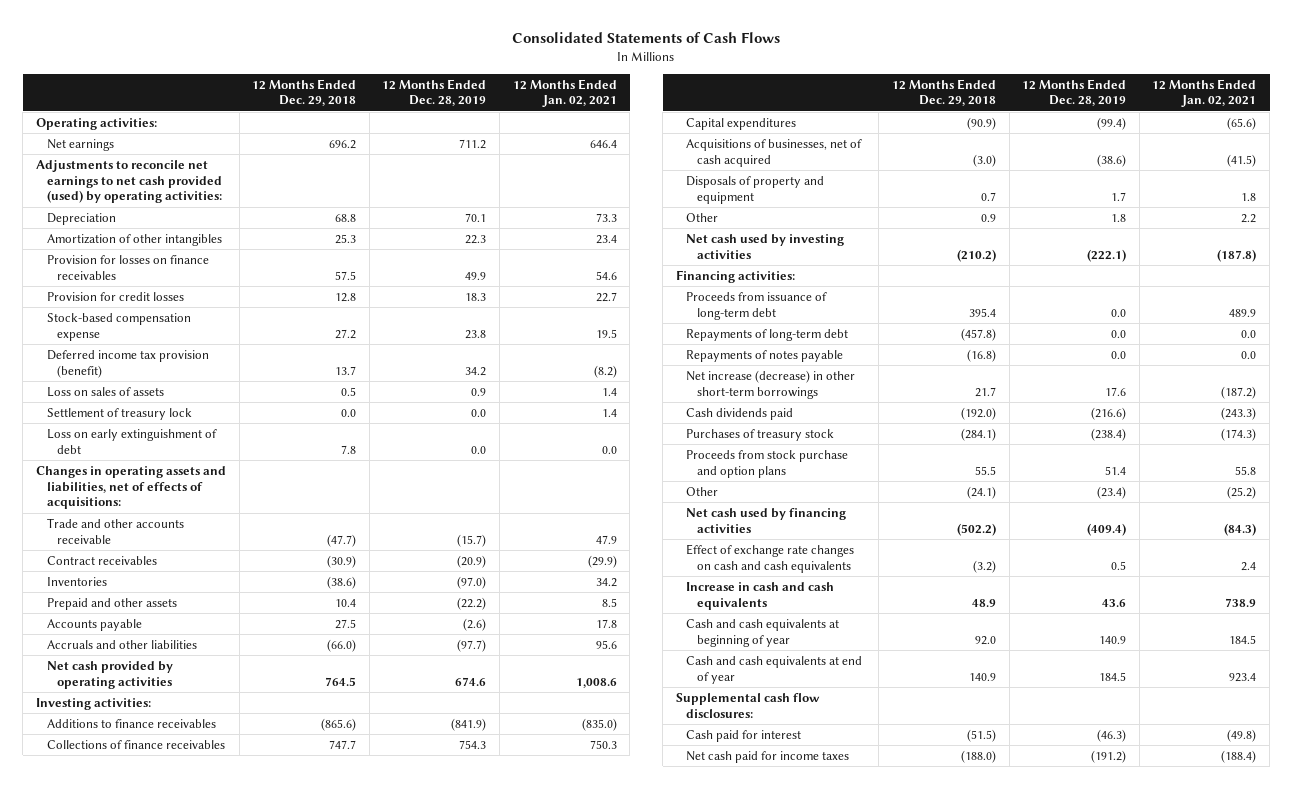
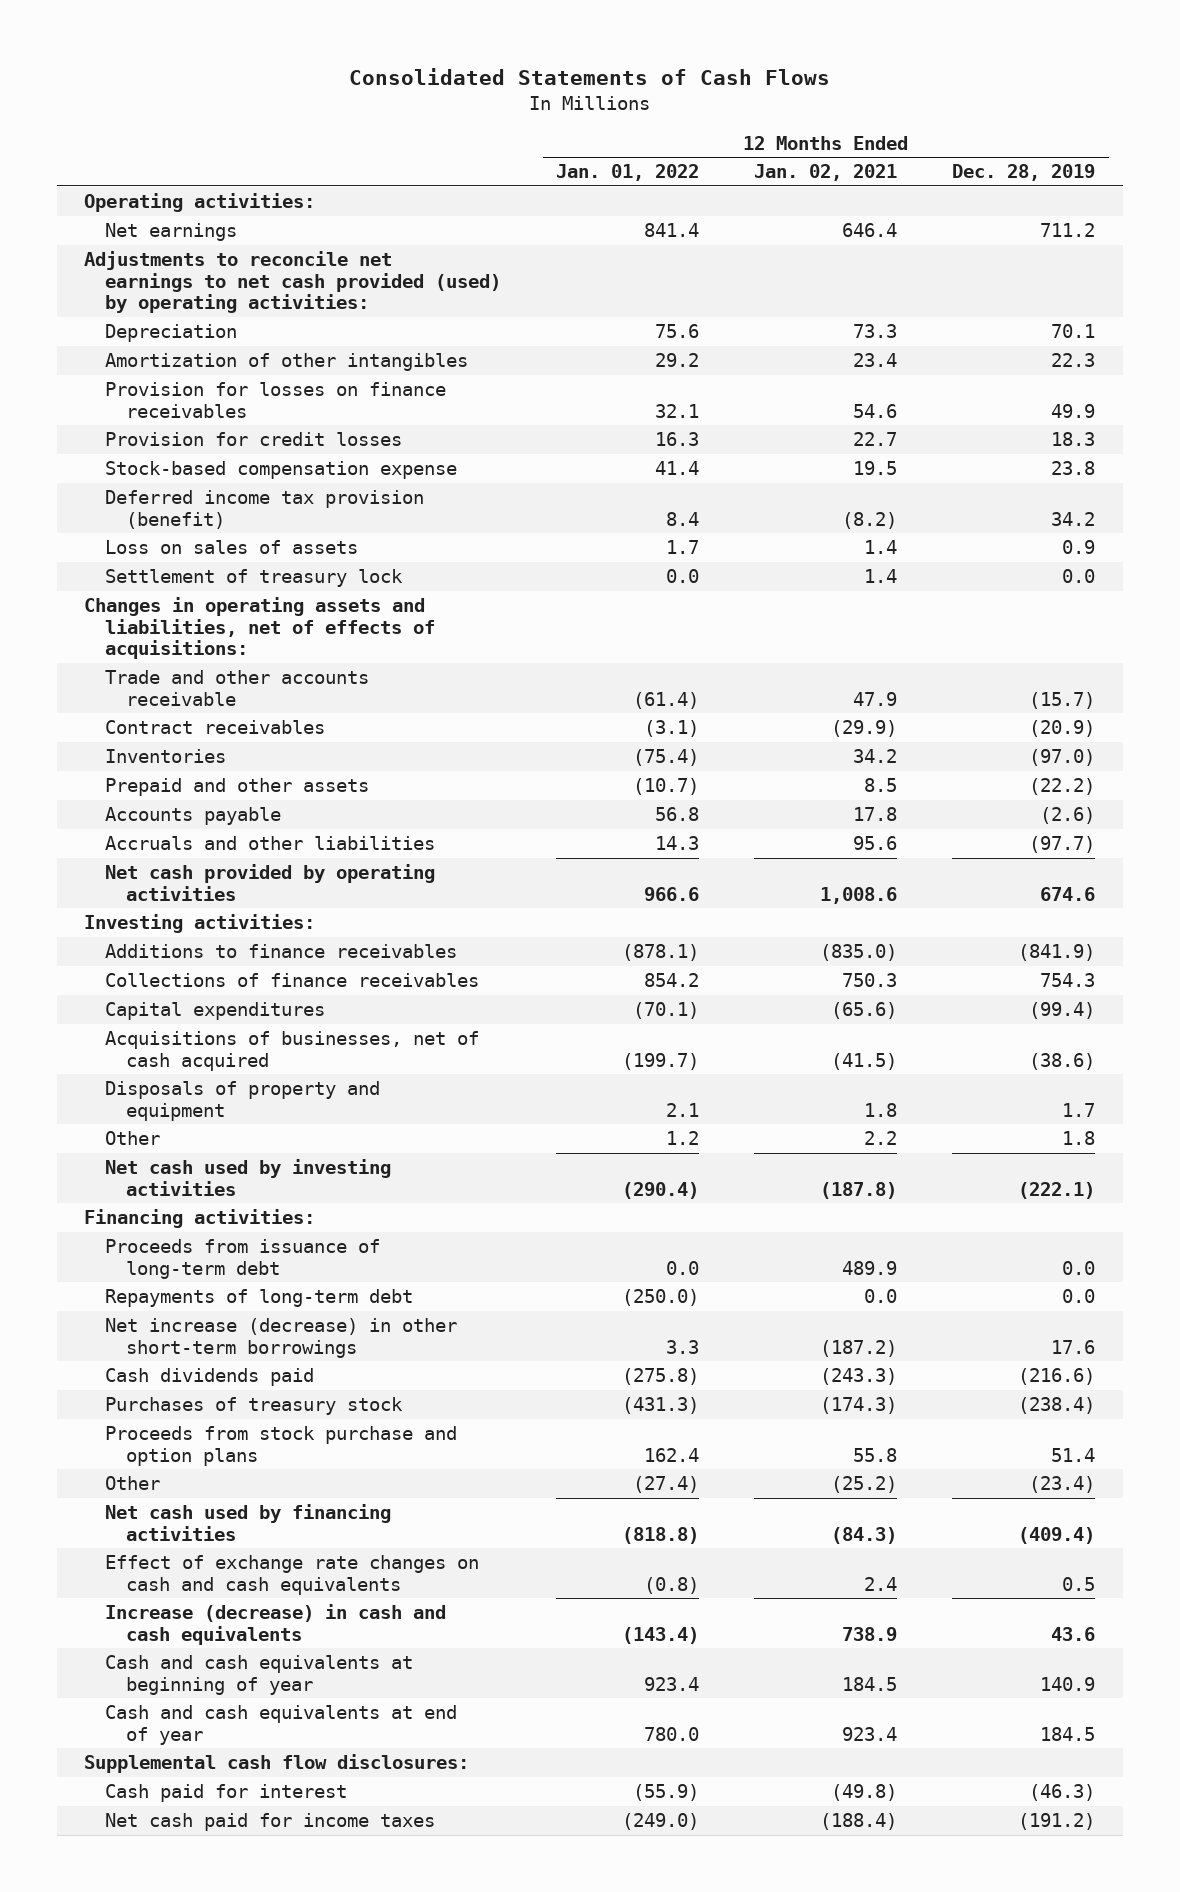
[252,78,357,107] 12 Months Ended Dec. 29, 2018 -> none
none -> [556,164,700,182] Jan. 01, 2022
[46,428,217,454] Loss on early extinguishment of debt -> none
[686,349,844,362] Repayments of notes payable -> none
[686,581,835,610] Increase in cash and cash equivalents -> [105,1603,447,1645] Increase (decrease) in cash and cash equivalents

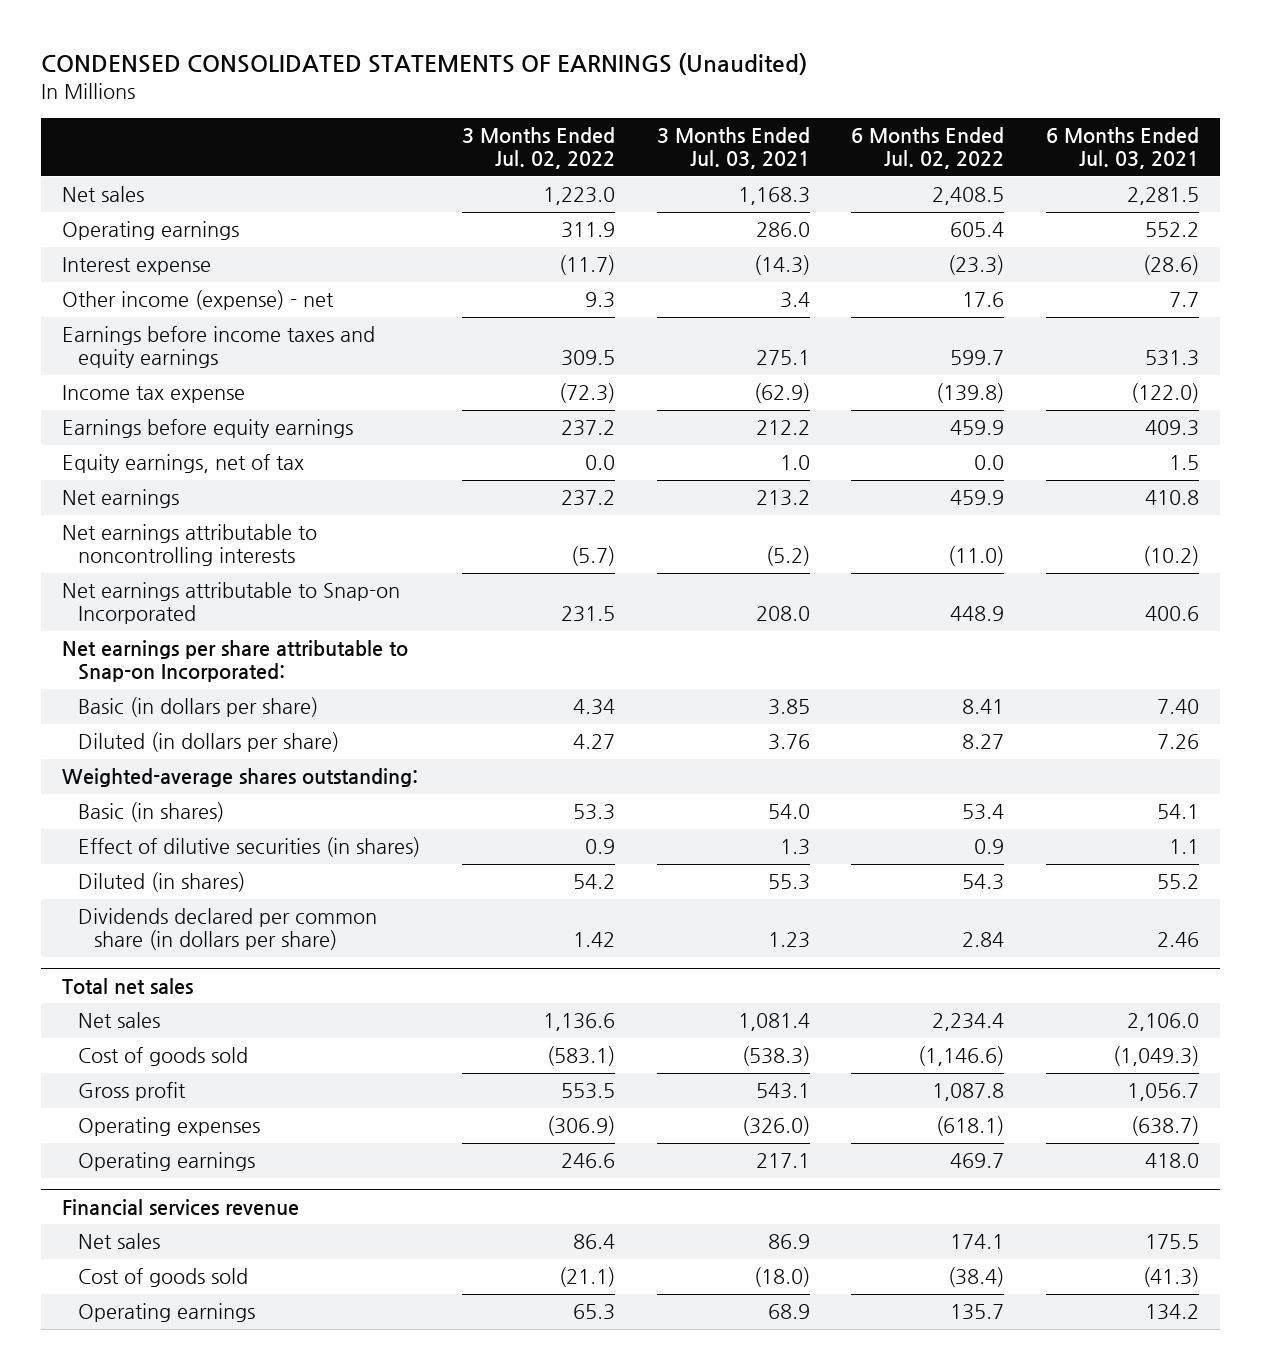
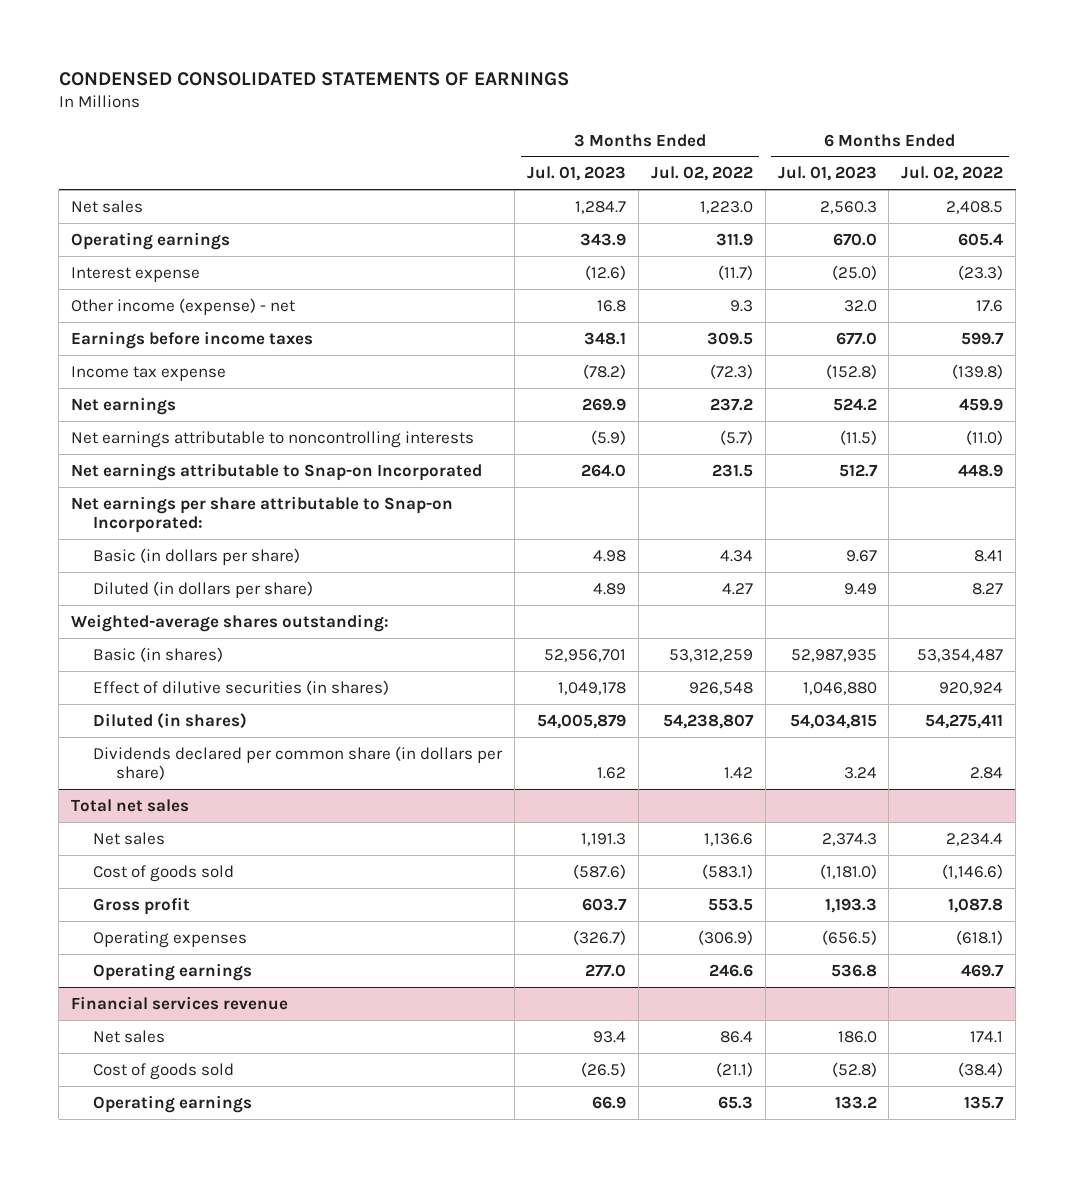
[40,53,807,76] CONDENSED CONSOLIDATED STATEMENTS OF EARNINGS (Unaudited) -> [58,71,569,86] CONDENSED CONSOLIDATED STATEMENTS OF EARNINGS
[656,127,810,170] 3 Months Ended Jul. 03, 2021 -> none
[1046,127,1200,170] 6 Months Ended Jul. 03, 2021 -> none
none -> [527,166,627,182] Jul. 01, 2023
none -> [777,166,877,182] Jul. 01, 2023
[61,326,375,369] Earnings before income taxes and equity earnings -> [70,330,313,349] Earnings before income taxes
[61,419,353,439] Earnings before equity earnings -> none
[61,454,304,474] Equity earnings, net of tax -> none
[572,804,615,821] 53.3 -> [668,648,753,662] 53,312,259
[962,804,1005,821] 53.4 -> [917,648,1004,662] 53,354,487
[584,839,615,855] 0.9 -> [688,681,753,695] 926,548
[974,839,1005,855] 0.9 -> [939,681,1004,695] 920,924
[572,874,615,890] 54.2 -> [662,713,754,729] 54,238,807
[962,874,1005,891] 54.3 -> [925,713,1004,729] 54,275,411

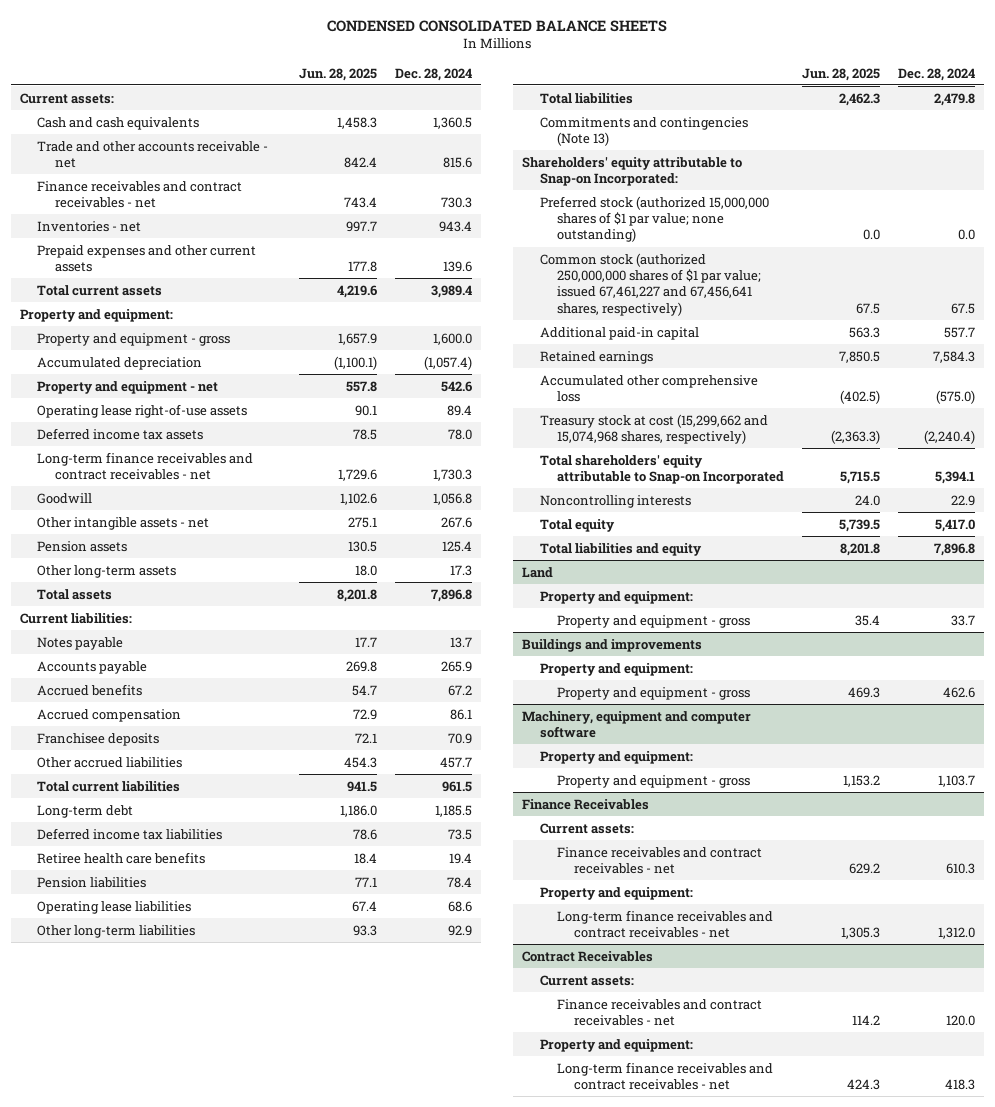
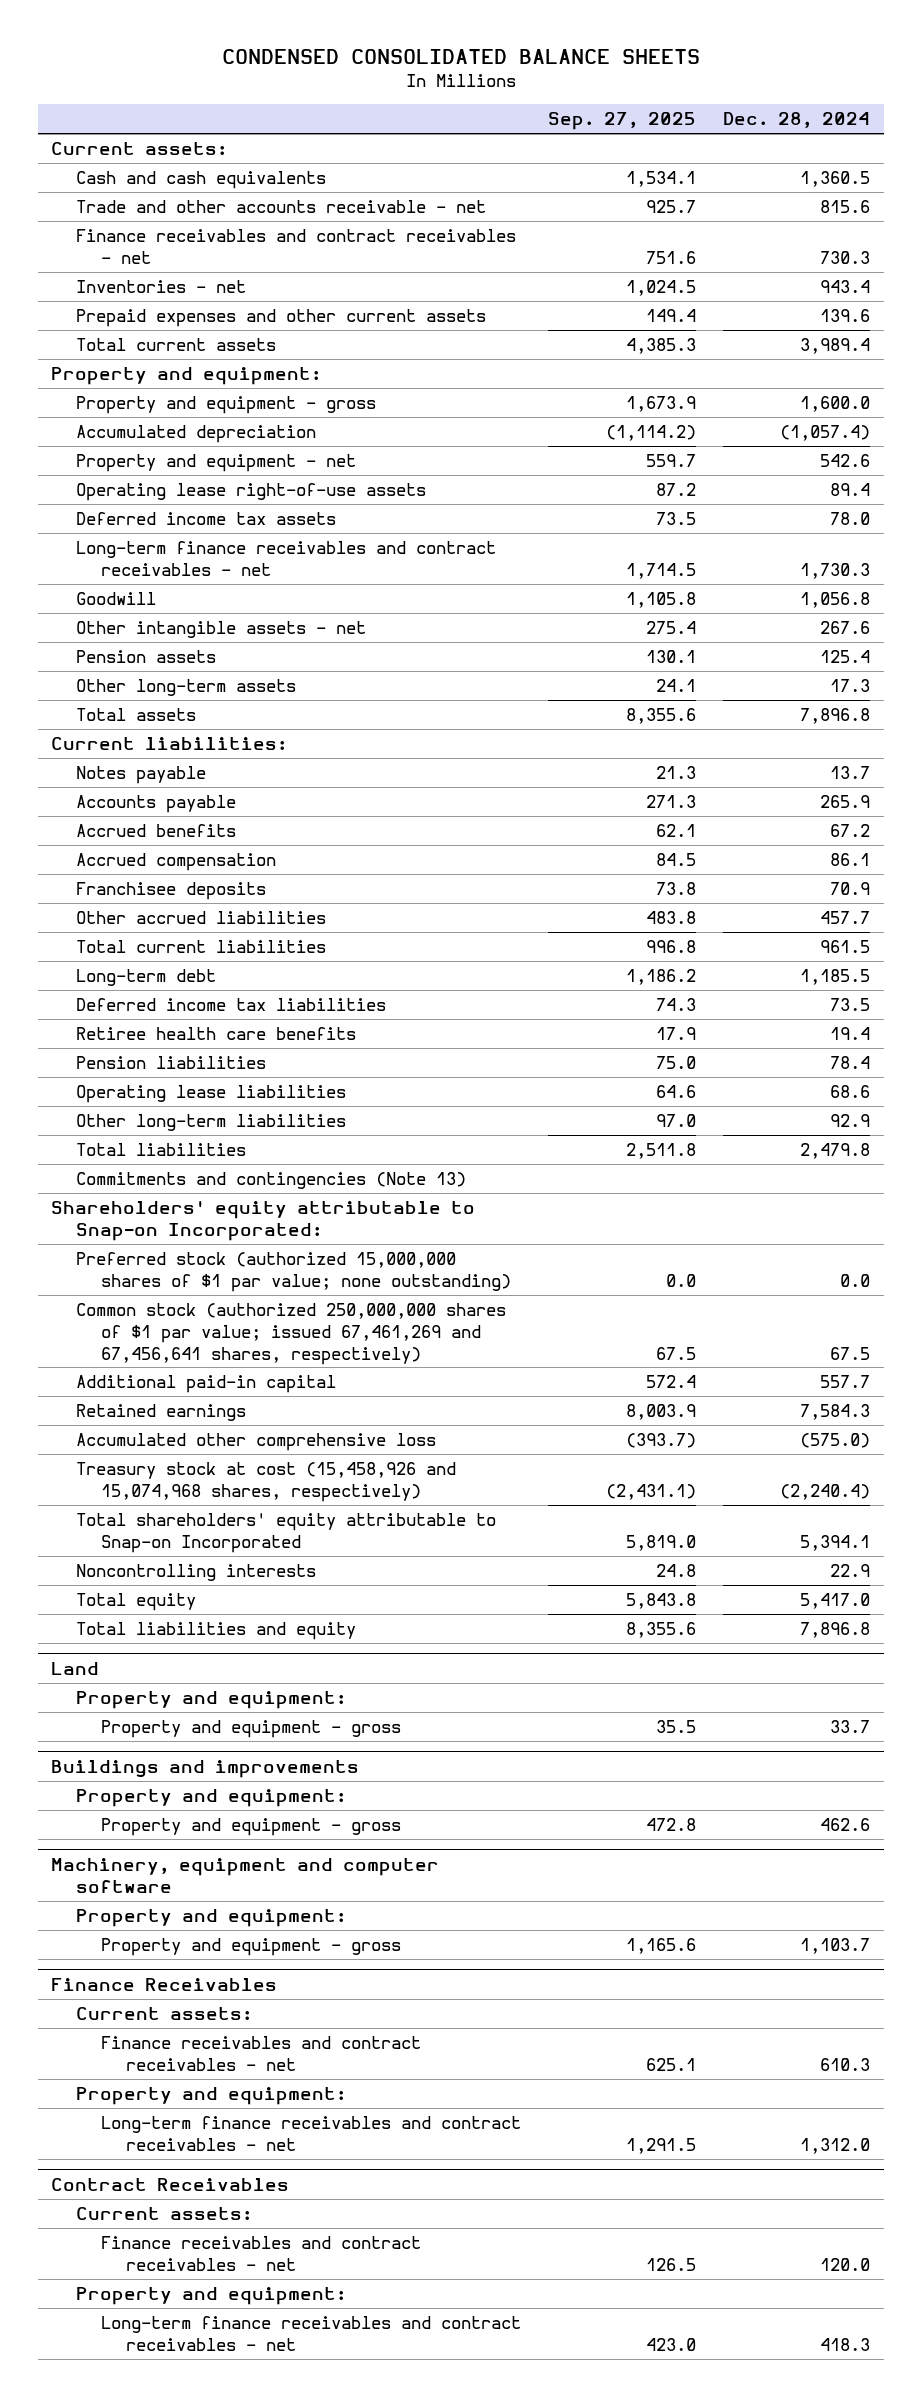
[299,67,378,81] Jun. 28, 2025 -> none
none -> [547,112,696,131] Sep. 27, 2025
[539,252,762,316] Common stock (authorized 250,000,000 shares of $1 par value; issued 67,461,227 and 67,456,641 shares, respectively) -> [76,1302,507,1365] Common stock (authorized 250,000,000 shares of $1 par value; issued 67,461,269 and 67,456,641 shares, respectively)
[539,413,768,444] Treasury stock at cost (15,299,662 and 15,074,968 shares, respectively) -> [76,1461,457,1502] Treasury stock at cost (15,458,926 and 15,074,968 shares, respectively)

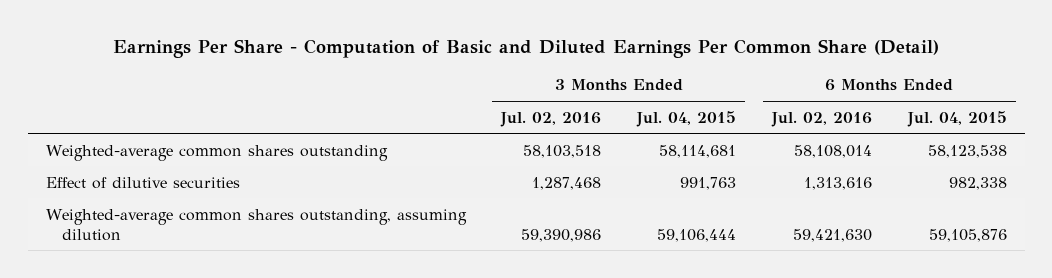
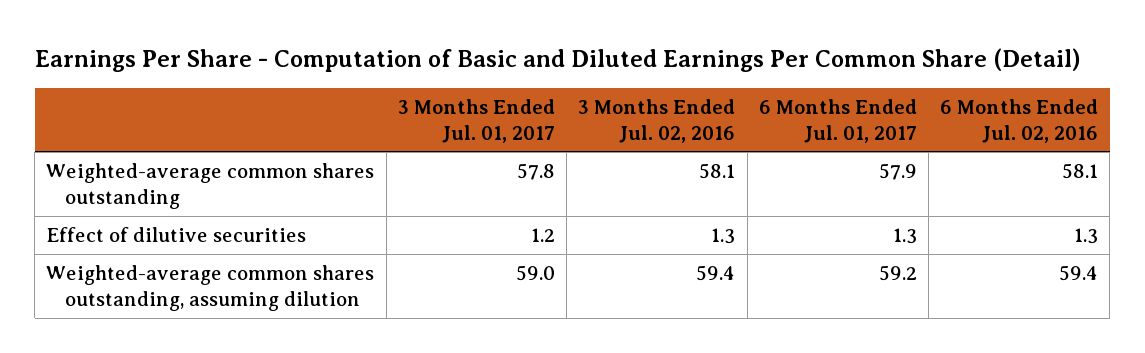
[636,110,737,127] Jul. 04, 2015 -> none
[906,110,1007,127] Jul. 04, 2015 -> none
none -> [397,98,555,143] 3 Months Ended Jul. 01, 2017
none -> [758,98,917,143] 6 Months Ended Jul. 01, 2017
[523,144,602,158] 58,103,518 -> [699,162,736,179] 58.1
[794,144,873,158] 58,108,014 -> [1062,162,1099,179] 58.1
[532,176,602,190] 1,287,468 -> [711,227,736,244] 1.3
[804,176,873,190] 1,313,616 -> [1074,227,1099,244] 1.3
[521,228,602,242] 59,390,986 -> [696,264,736,281] 59.4
[793,228,873,242] 59,421,630 -> [1059,264,1099,281] 59.4

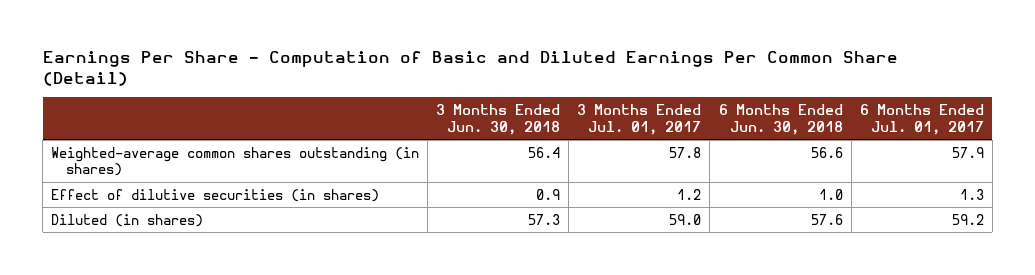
[578,98,736,143] 3 Months Ended Jul. 02, 2016 -> none
[940,98,1099,143] 6 Months Ended Jul. 02, 2016 -> none
none -> [436,103,561,135] 3 Months Ended Jun. 30, 2018
none -> [718,103,843,135] 6 Months Ended Jun. 30, 2018
[46,162,375,209] Weighted-average common shares outstanding -> [51,146,420,177] Weighted-average common shares outstanding (in shares)
[46,226,307,242] Effect of dilutive securities -> [51,188,380,202] Effect of dilutive securities (in shares)
[46,264,375,311] Weighted-average common shares outstanding, assuming dilution -> [51,213,204,227] Diluted (in shares)

